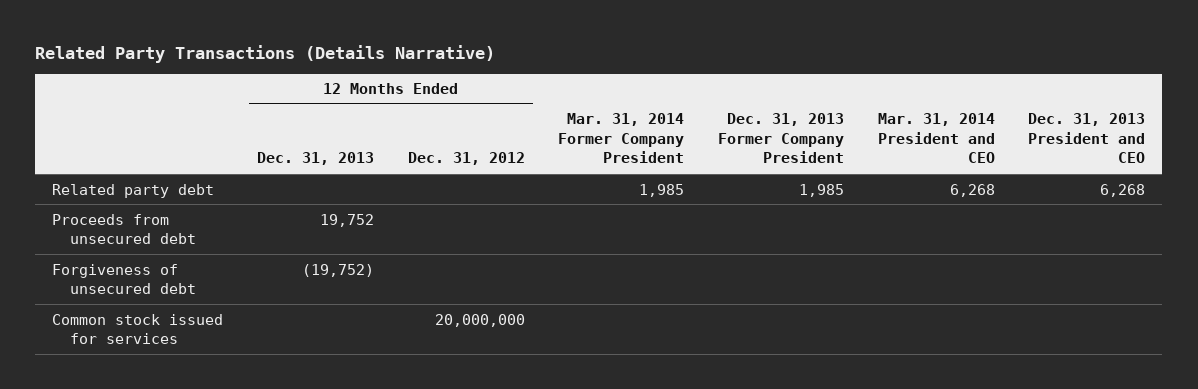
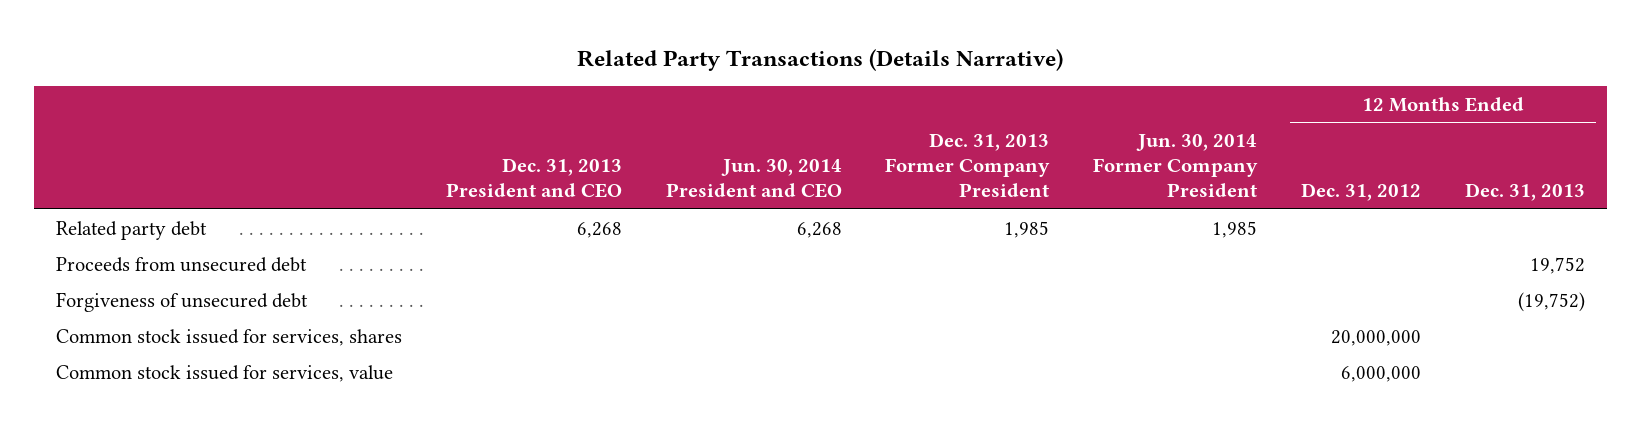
[558,113,685,164] Mar. 31, 2014 Former Company President -> none
[877,113,995,164] Mar. 31, 2014 President and CEO -> none
none -> [665,159,842,199] Jun. 30, 2014 President and CEO
none -> [1093,133,1259,198] Jun. 30, 2014 Former Company President
[52,313,224,345] Common stock issued for services -> [55,328,402,346] Common stock issued for services, shares
none -> [55,364,393,382] Common stock issued for services, value

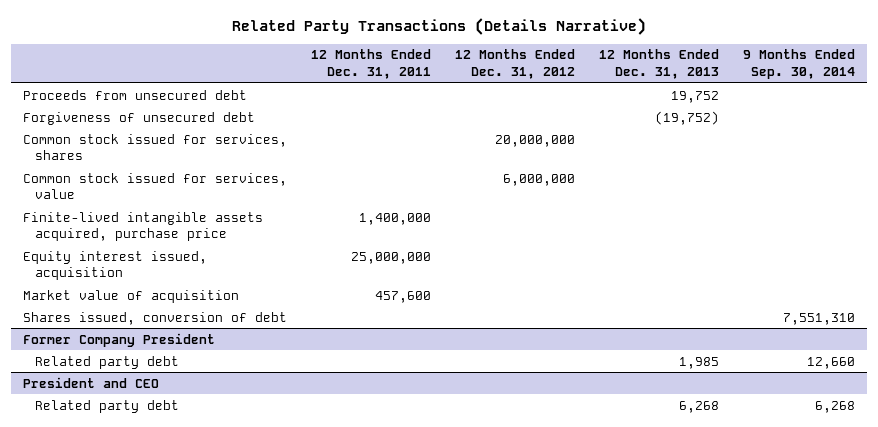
[445,158,622,199] Dec. 31, 2013 President and CEO -> none
[665,159,842,199] Jun. 30, 2014 President and CEO -> none
[885,132,1051,198] Dec. 31, 2013 Former Company President -> none
[1093,133,1259,198] Jun. 30, 2014 Former Company President -> none
none -> [310,49,431,79] 12 Months Ended Dec. 31, 2011
none -> [743,49,856,79] 9 Months Ended Sep. 30, 2014
[55,220,207,240] Related party debt -> none
none -> [22,211,263,242] Finite-lived intangible assets acquired, purchase price
none -> [22,250,207,281] Equity interest issued, acquisition
none -> [22,289,239,303] Market value of acquisition
none -> [22,311,287,325] Shares issued, conversion of debt
none -> [22,332,215,347] Former Company President
none -> [34,355,179,369] Related party debt
none -> [22,376,159,388] President and CEO
none -> [34,399,179,413] Related party debt

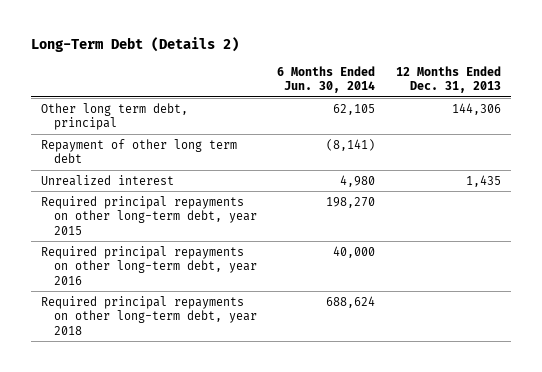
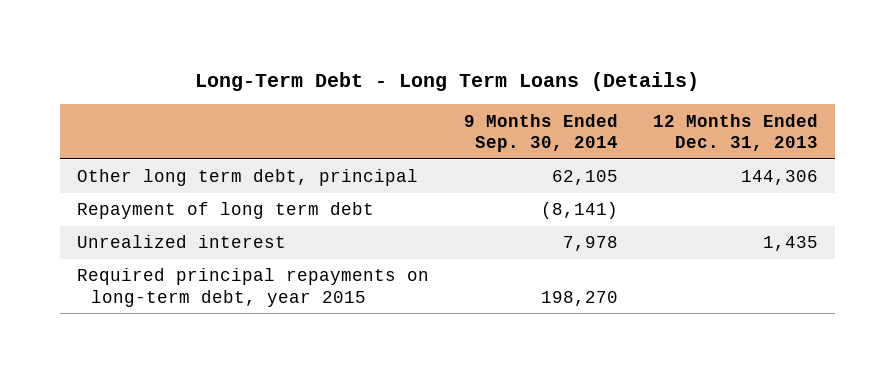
[31,37,240,53] Long-Term Debt (Details 2) -> [195,71,700,91] Long-Term Debt - Long Term Loans (Details)
[277,65,376,94] 6 Months Ended Jun. 30, 2014 -> none
none -> [463,113,618,153] 9 Months Ended Sep. 30, 2014
[41,138,238,164] Repayment of other long term debt -> [77,202,375,220] Repayment of long term debt
[41,245,258,285] Required principal repayments on other long-term debt, year 2016 -> none
[41,295,258,335] Required principal repayments on other long-term debt, year 2018 -> none
[41,195,258,235] Required principal repayments on other long-term debt, year 2015 -> [77,268,430,307] Required principal repayments on long-term debt, year 2015

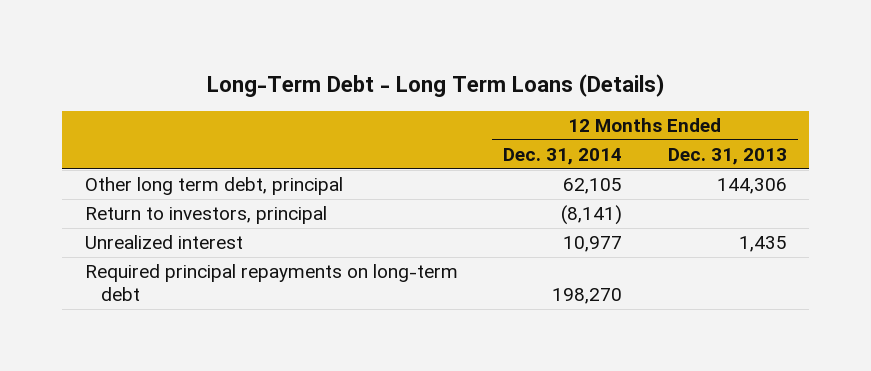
[463,113,618,153] 9 Months Ended Sep. 30, 2014 -> none
none -> [503,147,623,165] Dec. 31, 2014
[77,202,375,220] Repayment of long term debt -> [84,206,327,225] Return to investors, principal
[77,268,430,307] Required principal repayments on long-term debt, year 2015 -> [84,264,458,302] Required principal repayments on long-term debt

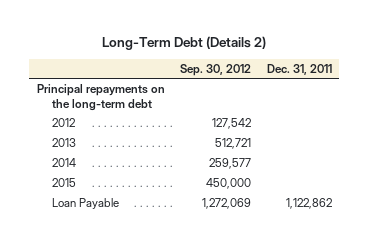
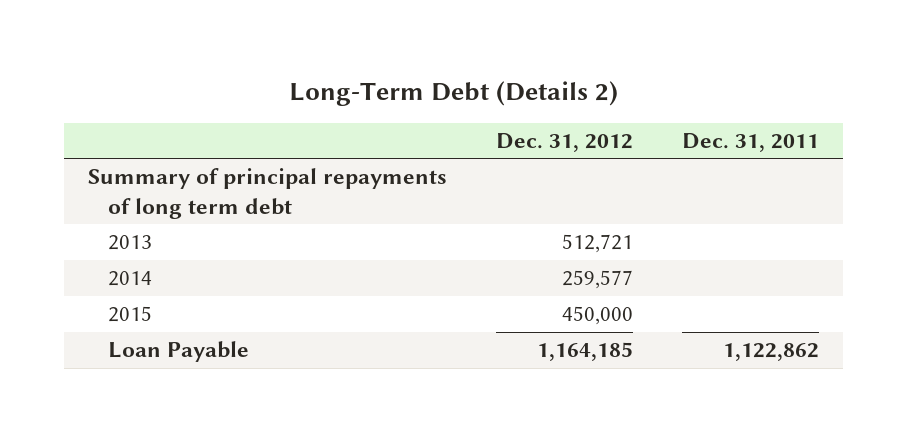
[180,63,252,76] Sep. 30, 2012 -> none
none -> [496,132,634,152] Dec. 31, 2012
[52,117,76,127] 2012 -> none
[37,83,166,111] Principal repayments on the long-term debt -> [88,168,448,220] Summary of principal repayments of long term debt

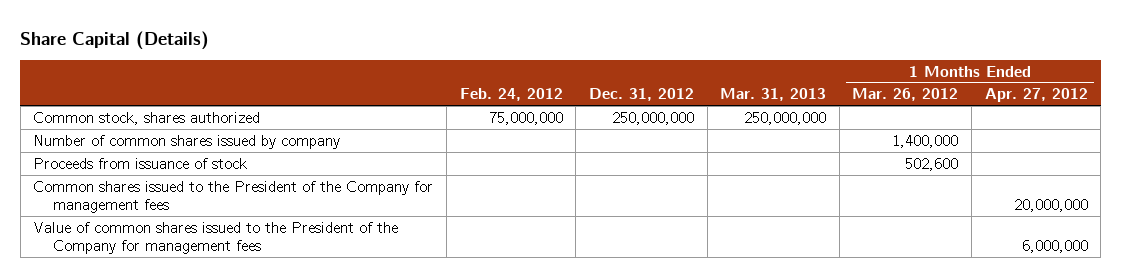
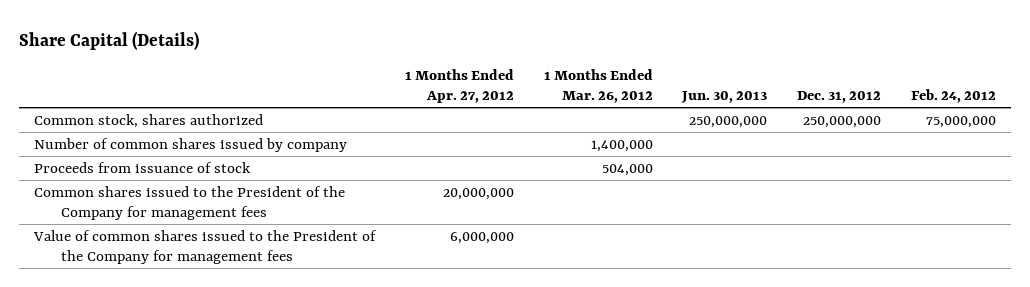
[720,88,827,102] Mar. 31, 2013 -> none
none -> [681,91,768,104] Jun. 30, 2013
[905,157,959,171] 502,600 -> [601,163,653,176] 504,000

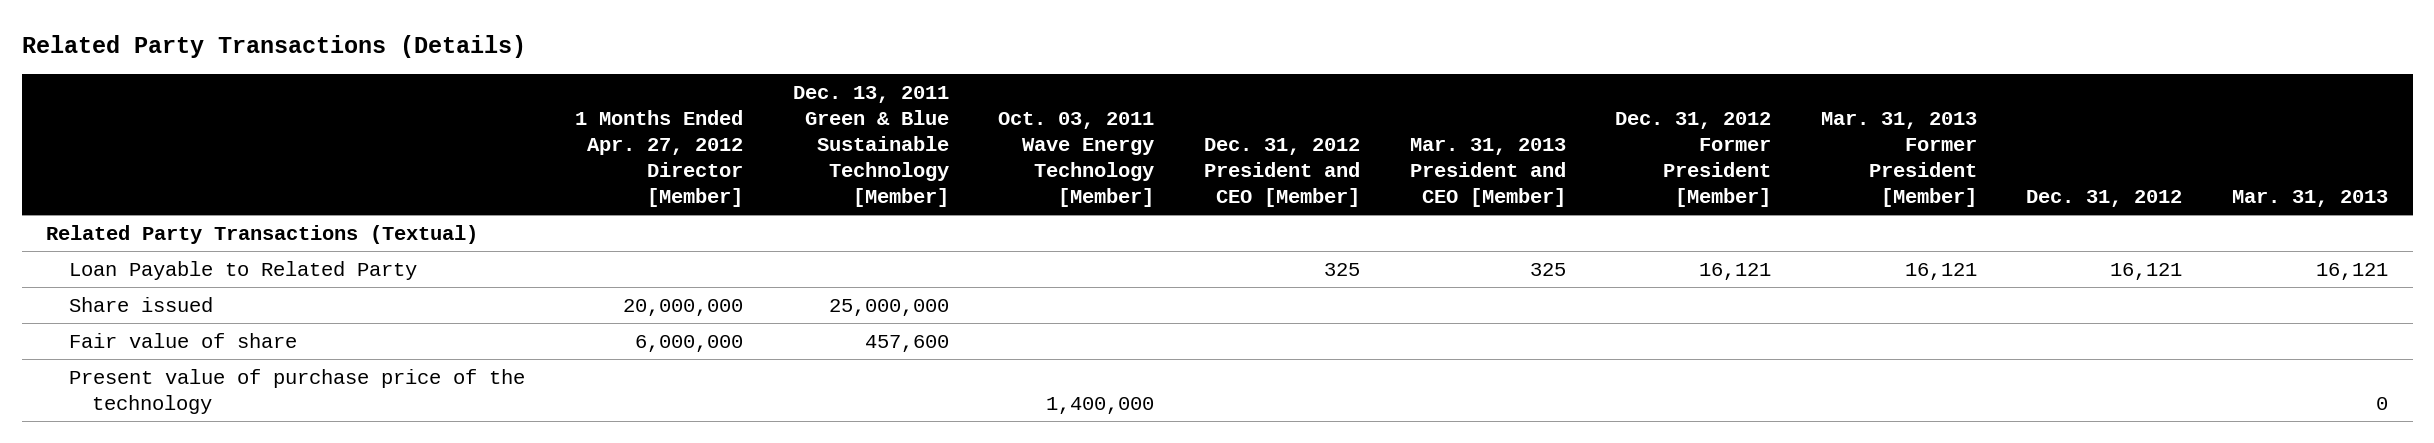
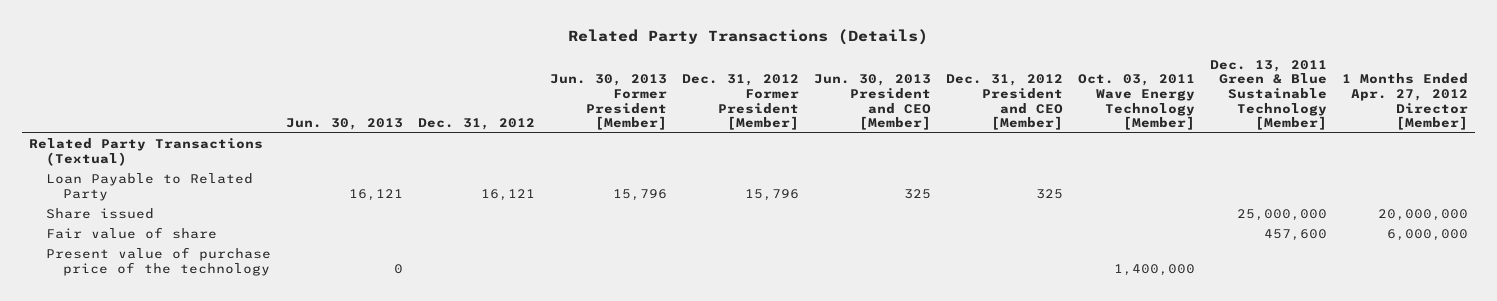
[1409,137,1566,208] Mar. 31, 2013 President and CEO [Member] -> none
[1820,111,1977,208] Mar. 31, 2013 Former President [Member] -> none
[2232,190,2389,208] Mar. 31, 2013 -> none
none -> [286,118,404,131] Jun. 30, 2013
none -> [550,74,668,131] Jun. 30, 2013 Former President [Member]
none -> [813,74,931,131] Jun. 30, 2013 President and CEO [Member]
[1699,262,1772,280] 16,121 -> [744,189,799,202] 15,796

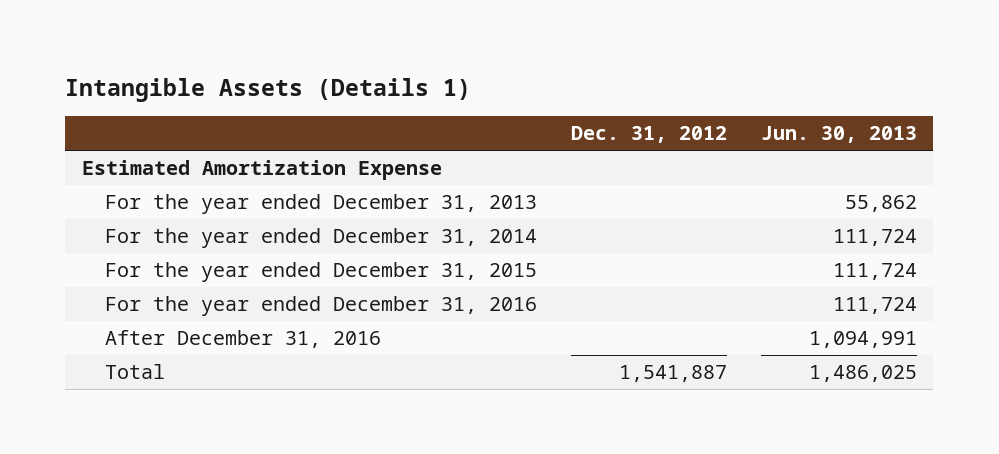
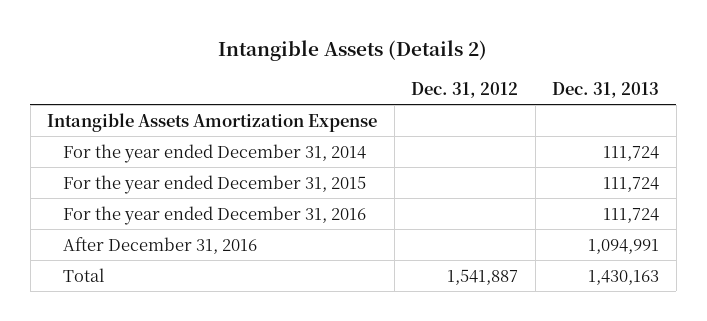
[65,78,472,103] Intangible Assets (Details 1) -> [218,40,488,62] Intangible Assets (Details 2)
[760,126,917,144] Jun. 30, 2013 -> none
none -> [552,81,660,98] Dec. 31, 2013
[105,194,538,215] For the year ended December 31, 2013 -> none
[82,160,443,181] Estimated Amortization Expense -> [47,112,378,132] Intangible Assets Amortization Expense

